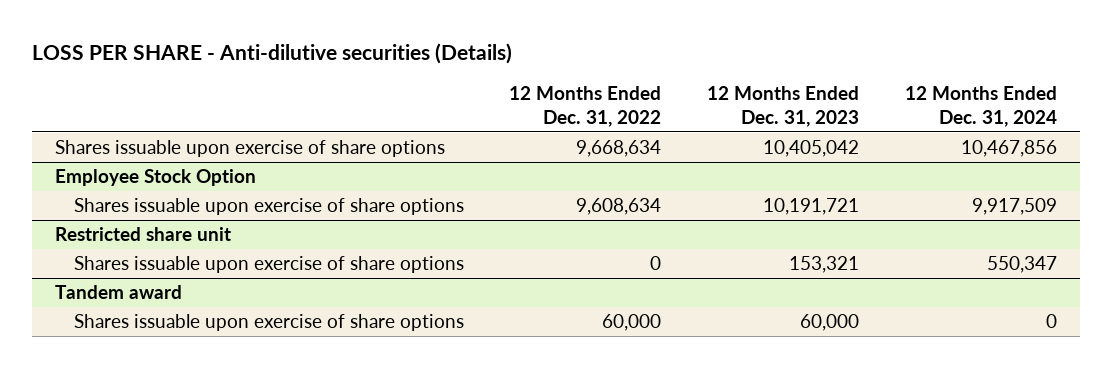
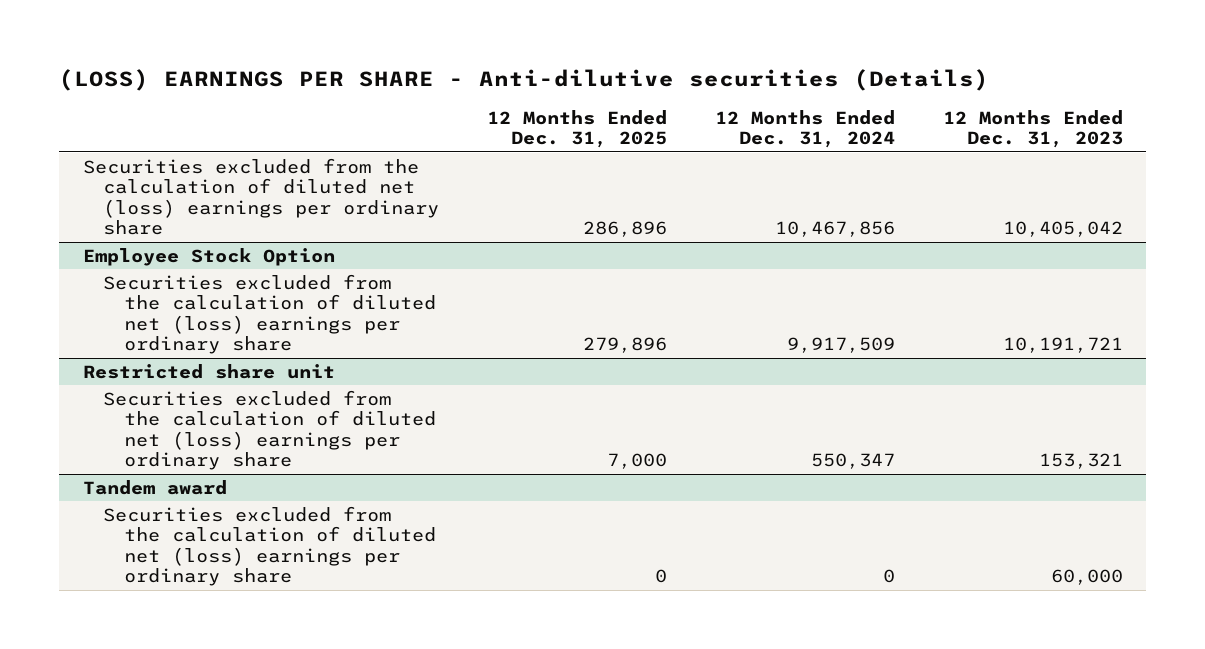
[32,43,513,65] LOSS PER SHARE - Anti-dilutive securities (Details) -> [58,69,989,92] (LOSS) EARNINGS PER SHARE - Anti-dilutive securities (Details)
[509,85,662,127] 12 Months Ended Dec. 31, 2022 -> none
none -> [487,109,668,149] 12 Months Ended Dec. 31, 2025
[54,140,445,158] Shares issuable upon exercise of share options -> [82,157,440,236] Securities excluded from the calculation of diluted net (loss) earnings per ordinary share
[73,198,464,216] Shares issuable upon exercise of share options -> [103,273,436,355] Securities excluded from the calculation of diluted net (loss) earnings per ordinary share
[73,256,464,274] Shares issuable upon exercise of share options -> [103,389,436,471] Securities excluded from the calculation of diluted net (loss) earnings per ordinary share
[73,314,464,332] Shares issuable upon exercise of share options -> [103,505,436,587] Securities excluded from the calculation of diluted net (loss) earnings per ordinary share

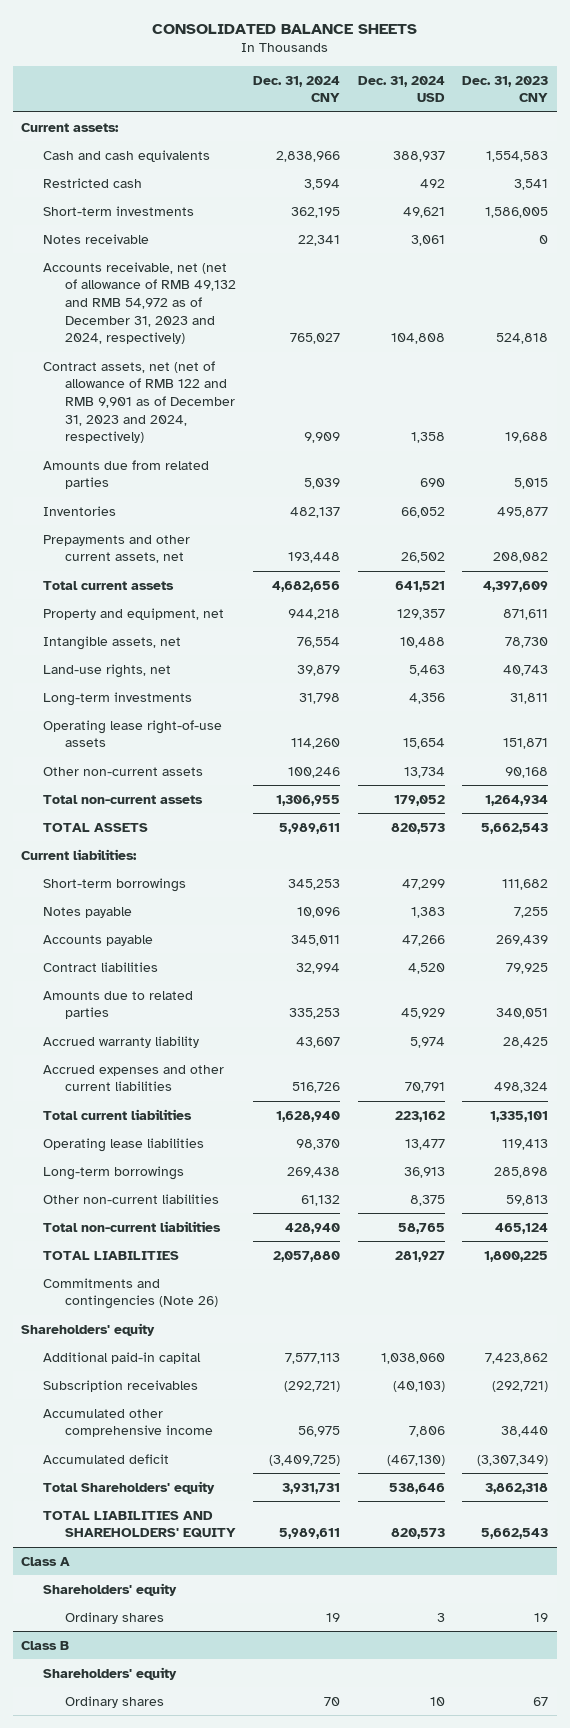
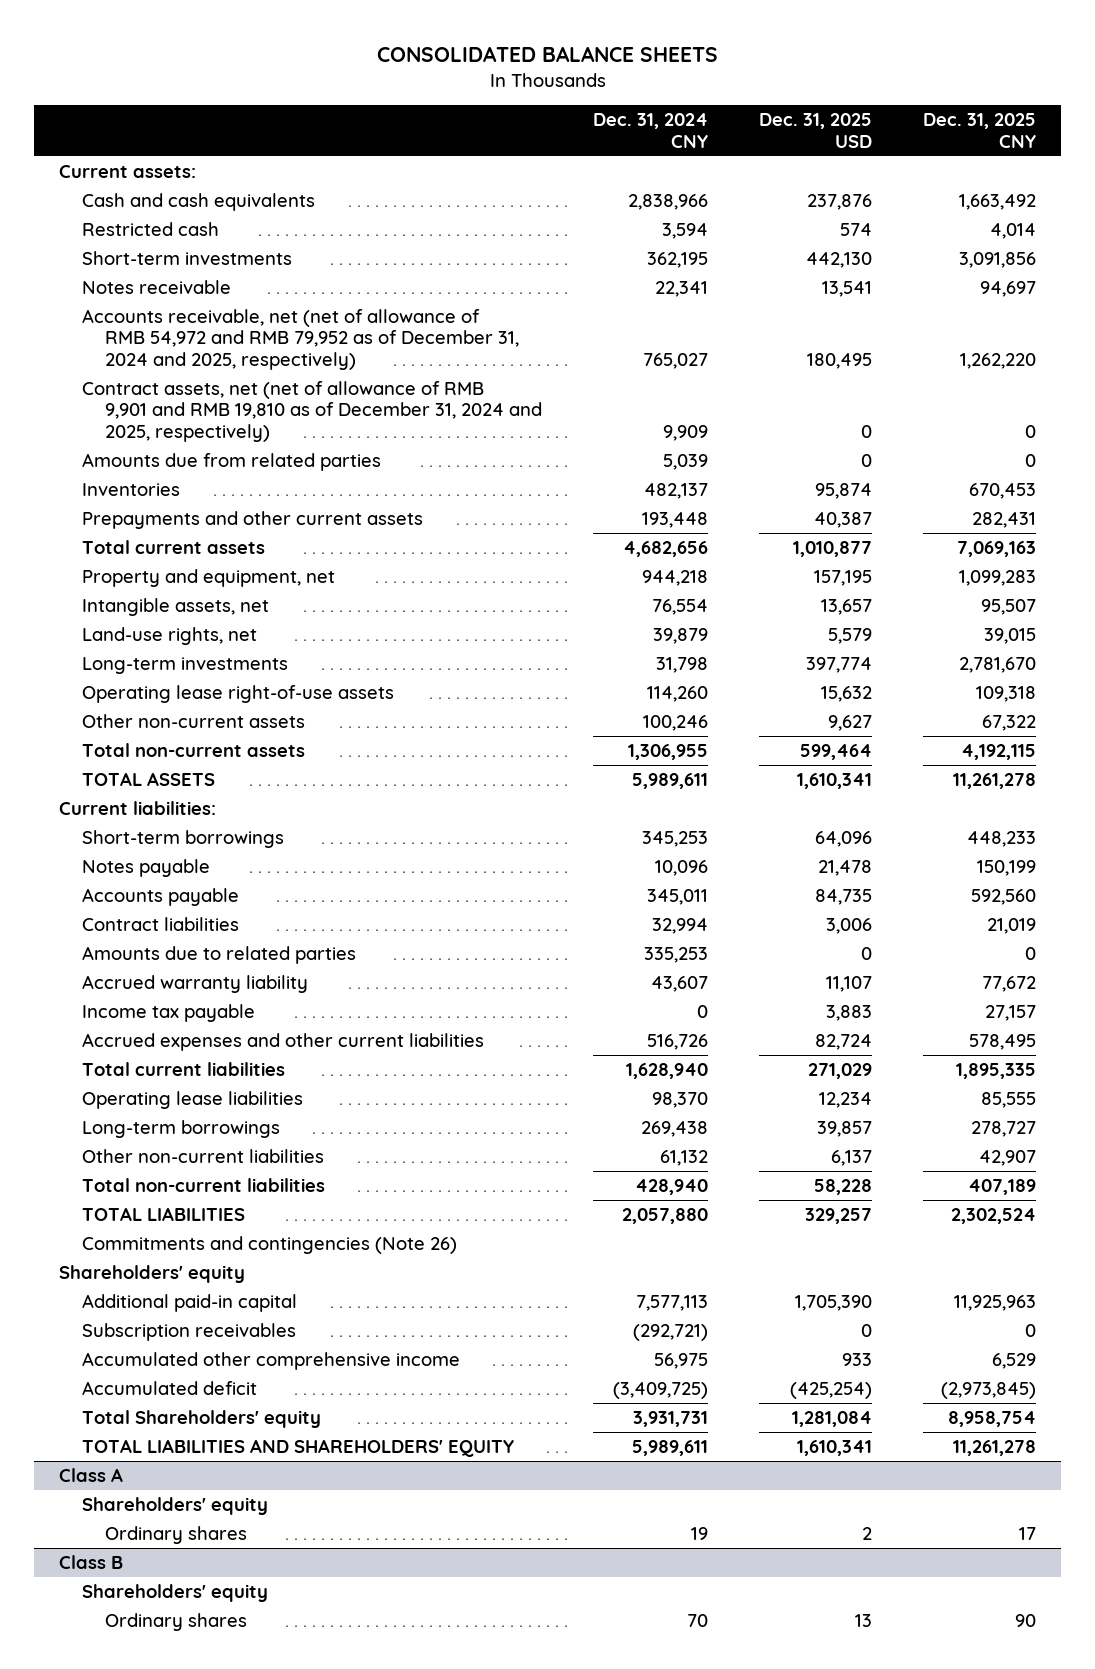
[357,75,445,103] Dec. 31, 2024 USD -> none
[462,75,549,103] Dec. 31, 2023 CNY -> none
none -> [759,113,873,148] Dec. 31, 2025 USD
none -> [923,113,1037,148] Dec. 31, 2025 CNY
[42,261,236,345] Accounts receivable, net (net of allowance of RMB 49,132 and RMB 54,972 as of December 31, 2023 and 2024, respectively) -> [82,309,520,370] Accounts receivable, net (net of allowance of RMB 54,972 and RMB 79,952 as of December 31, 2024 and 2025, respectively)
[42,360,235,444] Contract assets, net (net of allowance of RMB 122 and RMB 9,901 as of December 31, 2023 and 2024, respectively) -> [82,381,543,442] Contract assets, net (net of allowance of RMB 9,901 and RMB 19,810 as of December 31, 2024 and 2025, respectively)
[42,534,190,564] Prepayments and other current assets, net -> [82,511,424,530] Prepayments and other current assets
none -> [82,1004,256,1023] Income tax payable

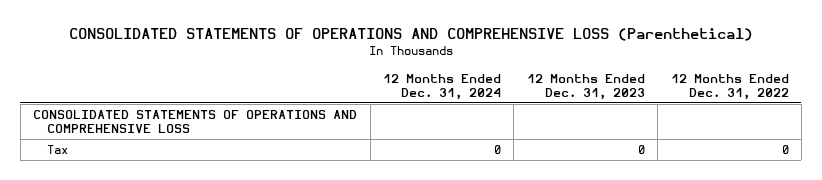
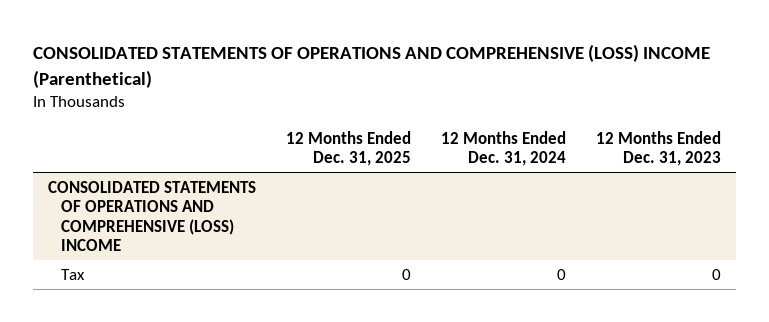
[68,28,753,42] CONSOLIDATED STATEMENTS OF OPERATIONS AND COMPREHENSIVE LOSS (Parenthetical) -> [32,43,710,88] CONSOLIDATED STATEMENTS OF OPERATIONS AND COMPREHENSIVE (LOSS) INCOME (Parenthetical)
[670,73,789,100] 12 Months Ended Dec. 31, 2022 -> none
none -> [286,130,412,167] 12 Months Ended Dec. 31, 2025
[33,110,358,134] CONSOLIDATED STATEMENTS OF OPERATIONS AND COMPREHENSIVE LOSS -> [48,181,257,251] CONSOLIDATED STATEMENTS OF OPERATIONS AND COMPREHENSIVE (LOSS) INCOME

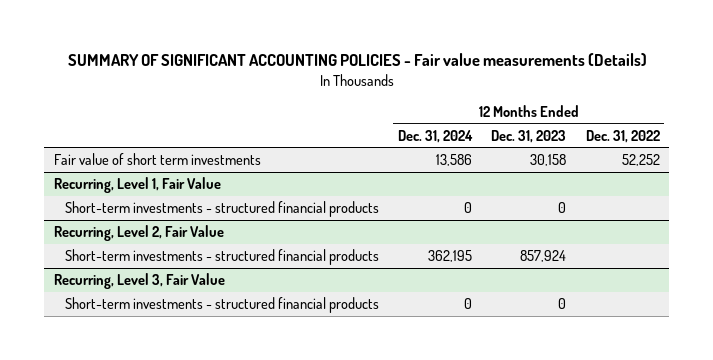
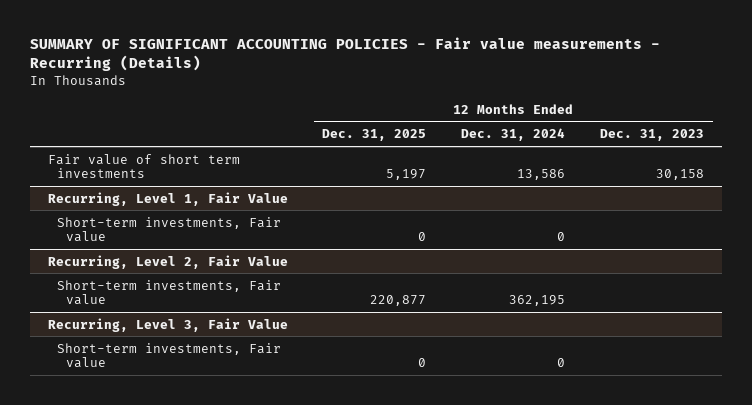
[67,53,647,67] SUMMARY OF SIGNIFICANT ACCOUNTING POLICIES - Fair value measurements (Details) -> [30,37,661,72] SUMMARY OF SIGNIFICANT ACCOUNTING POLICIES - Fair value measurements - Recurring (Details)
[585,129,660,143] Dec. 31, 2022 -> none
none -> [322,129,427,142] Dec. 31, 2025
[64,201,379,218] Short-term investments - structured financial products -> none
none -> [56,216,281,243] Short-term investments, Fair value
[64,249,379,266] Short-term investments - structured financial products -> none
none -> [56,279,281,306] Short-term investments, Fair value
[64,297,379,314] Short-term investments - structured financial products -> none
none -> [56,342,281,369] Short-term investments, Fair value

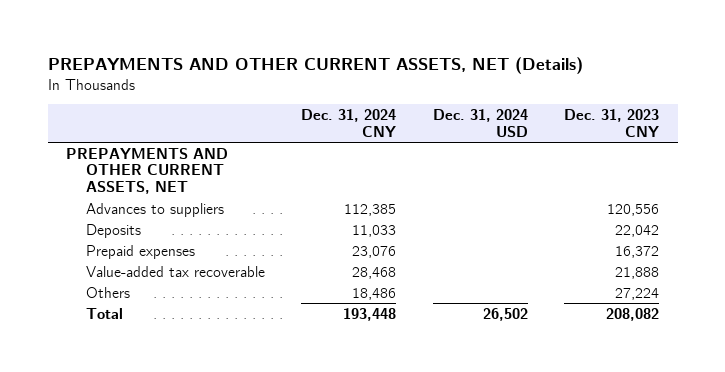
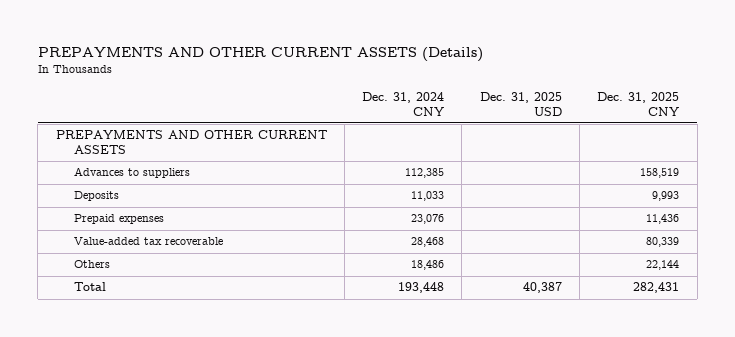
[47,57,583,75] PREPAYMENTS AND OTHER CURRENT ASSETS, NET (Details) -> [37,46,483,62] PREPAYMENTS AND OTHER CURRENT ASSETS (Details)
[432,108,528,137] Dec. 31, 2024 USD -> none
[564,108,660,137] Dec. 31, 2023 CNY -> none
none -> [479,91,562,116] Dec. 31, 2025 USD
none -> [597,91,680,116] Dec. 31, 2025 CNY
[65,147,228,195] PREPAYMENTS AND OTHER CURRENT ASSETS, NET -> [55,130,327,155] PREPAYMENTS AND OTHER CURRENT ASSETS

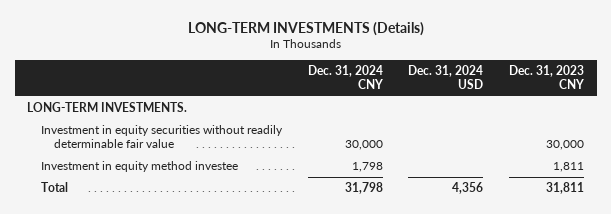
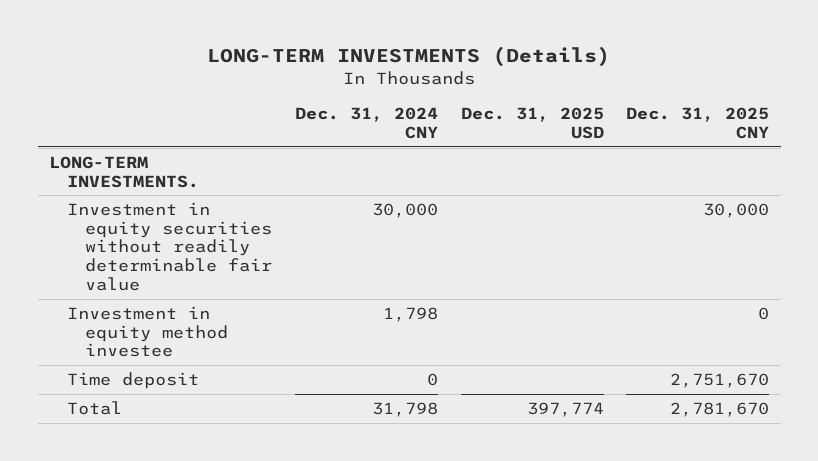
[408,65,484,89] Dec. 31, 2024 USD -> none
[509,65,585,89] Dec. 31, 2023 CNY -> none
none -> [460,107,604,140] Dec. 31, 2025 USD
none -> [626,107,770,140] Dec. 31, 2025 CNY
none -> [66,371,199,389] Time deposit

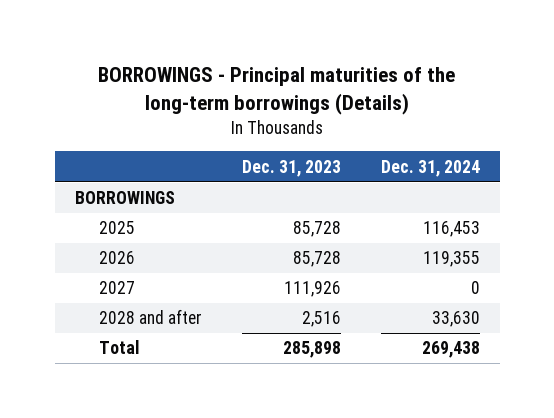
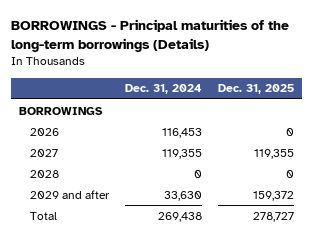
[241,159,341,177] Dec. 31, 2023 -> none
none -> [218,84,295,95] Dec. 31, 2025
[98,221,135,235] 2025 -> [29,127,59,136] 2026
[98,251,135,265] 2026 -> [29,148,58,157] 2027
[98,281,135,295] 2027 -> [29,169,59,178] 2028
[98,309,202,325] 2028 and after -> [29,189,110,199] 2029 and after

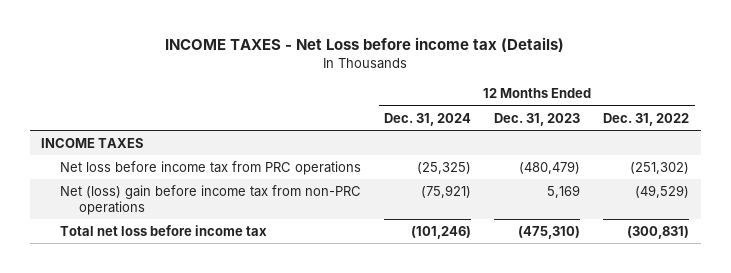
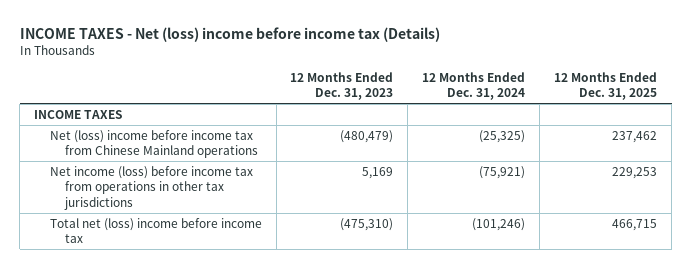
[165,37,565,53] INCOME TAXES - Net Loss before income tax (Details) -> [19,26,440,42] INCOME TAXES - Net (loss) income before income tax (Details)
[603,112,690,126] Dec. 31, 2022 -> none
none -> [554,71,658,101] 12 Months Ended Dec. 31, 2025
[60,161,362,176] Net loss before income tax from PRC operations -> [49,129,258,159] Net (loss) income before income tax from Chinese Mainland operations
[60,185,362,215] Net (loss) gain before income tax from non-PRC operations -> [49,165,253,210] Net income (loss) before income tax from operations in other tax jurisdictions
[60,225,268,237] Total net loss before income tax -> [49,217,262,244] Total net (loss) income before income tax

